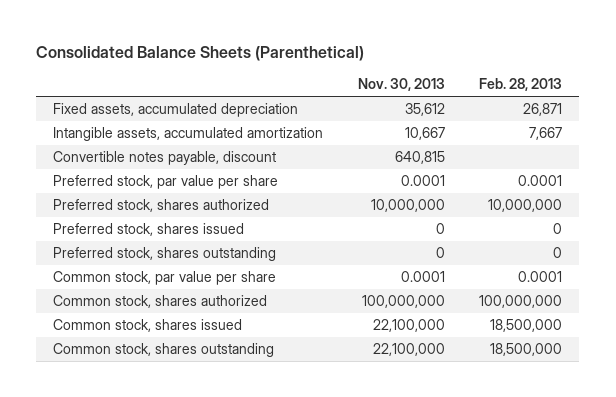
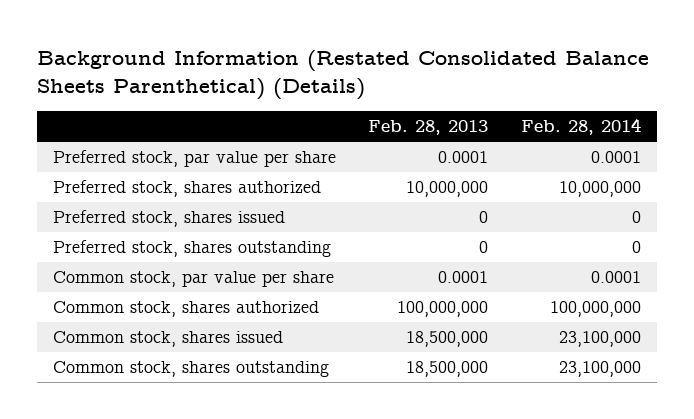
[36,45,365,61] Consolidated Balance Sheets (Parenthetical) -> [36,49,649,100] Background Information (Restated Consolidated Balance Sheets Parenthetical) (Details)
[357,77,445,91] Nov. 30, 2013 -> none
none -> [520,118,641,136] Feb. 28, 2014
[53,103,299,118] Fixed assets, accumulated depreciation -> none
[53,127,324,142] Intangible assets, accumulated amortization -> none
[53,151,277,166] Convertible notes payable, discount -> none

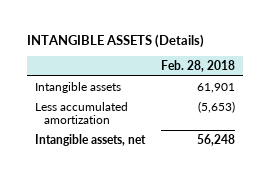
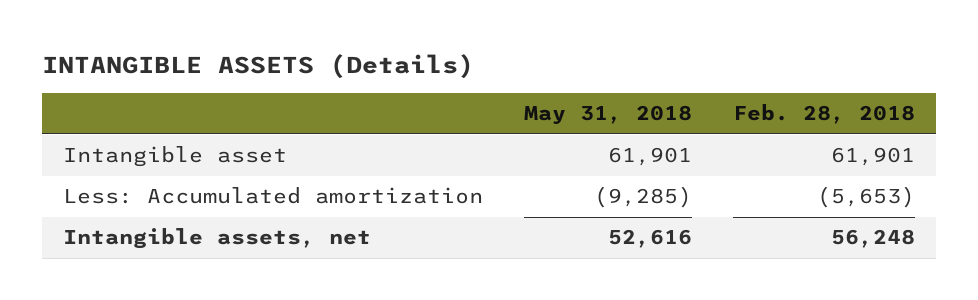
none -> [523,105,692,126] May 31, 2018
[35,82,122,94] Intangible assets -> [62,146,287,168] Intangible asset
[35,102,129,125] Less accumulated amortization -> [62,187,483,205] Less: Accumulated amortization

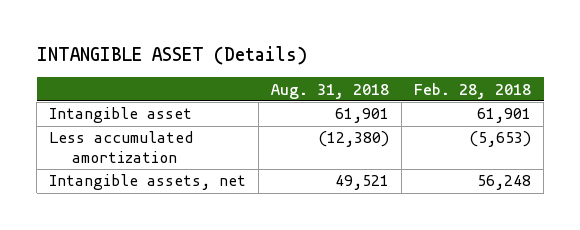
[41,53,474,79] INTANGIBLE ASSETS (Details) -> [36,46,307,66] INTANGIBLE ASSET (Details)
[523,105,692,126] May 31, 2018 -> none
none -> [271,83,390,99] Aug. 31, 2018
[62,187,483,205] Less: Accumulated amortization -> [49,131,194,163] Less accumulated amortization

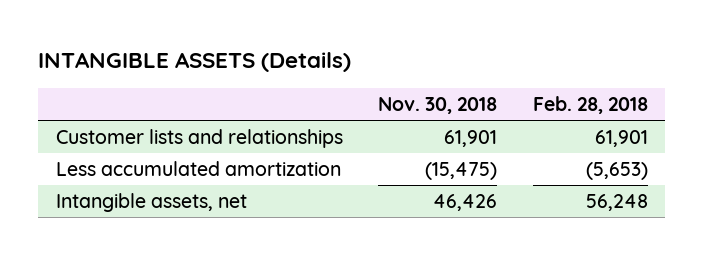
[36,46,307,66] INTANGIBLE ASSET (Details) -> [37,52,351,73] INTANGIBLE ASSETS (Details)
[271,83,390,99] Aug. 31, 2018 -> none
none -> [378,96,498,114] Nov. 30, 2018
[49,107,193,124] Intangible asset -> [55,129,343,149] Customer lists and relationships

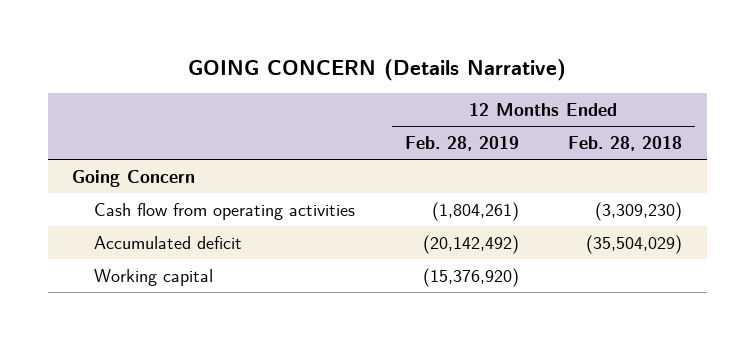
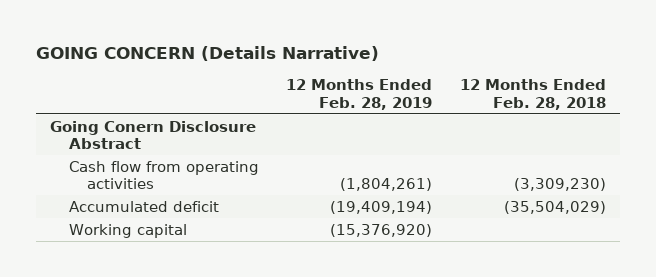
[72,169,196,187] Going Concern -> [50,120,257,150] Going Conern Disclosure Abstract
[422,234,519,254] (20,142,492) -> [330,200,433,214] (19,409,194)

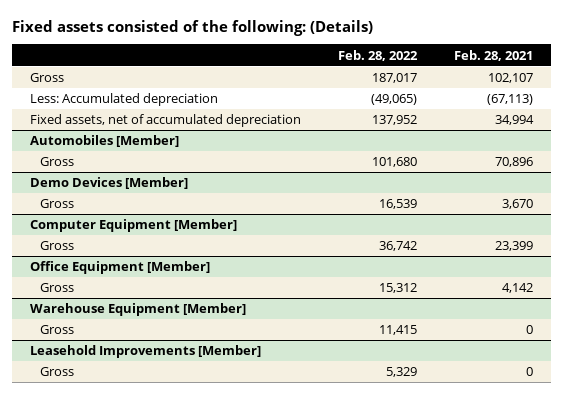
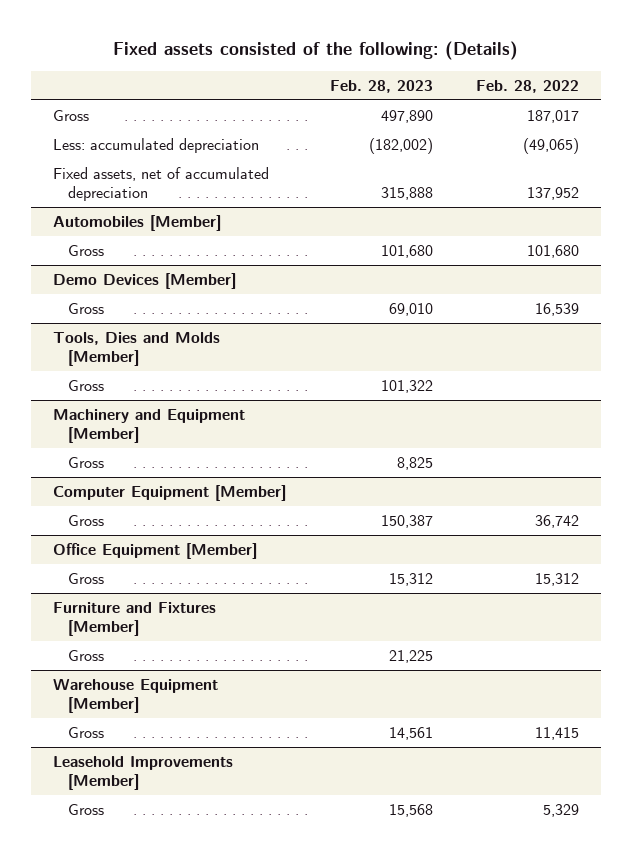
[453,49,533,61] Feb. 28, 2021 -> none
none -> [329,79,433,93] Feb. 28, 2023
[30,93,219,107] Less: Accumulated depreciation -> [53,137,260,153] Less: accumulated depreciation
none -> [53,331,221,367] Tools, Dies and Molds [Member]
none -> [67,379,104,391] Gross
none -> [53,408,246,444] Machinery and Equipment [Member]
none -> [67,456,104,468] Gross
none -> [53,601,217,637] Furniture and Fixtures [Member]
none -> [67,649,104,661] Gross

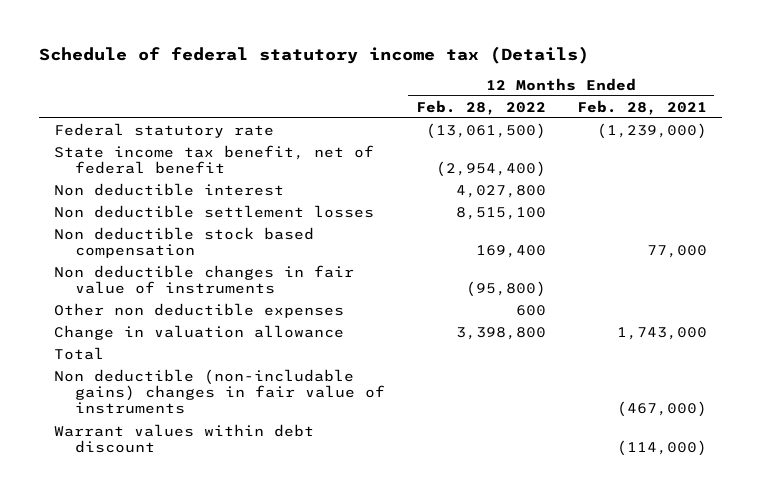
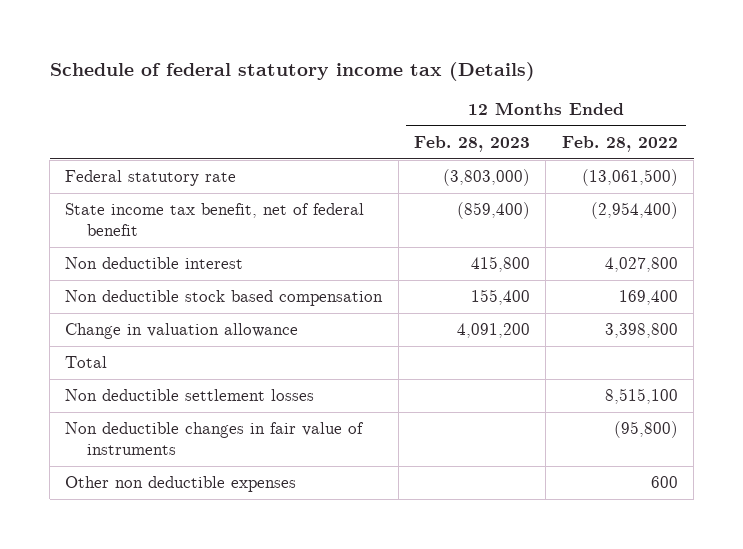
[576,99,707,115] Feb. 28, 2021 -> none
none -> [414,135,531,152] Feb. 28, 2023
[53,368,385,415] Non deductible (non-includable gains) changes in fair value of instruments -> none
[53,423,314,454] Warrant values within debt discount -> none
[53,204,374,218] Non deductible settlement losses -> [65,389,315,402] Non deductible settlement losses
[53,264,354,295] Non deductible changes in fair value of instruments -> [65,422,365,456] Non deductible changes in fair value of instruments
[53,302,344,318] Other non deductible expenses -> [65,476,297,493] Other non deductible expenses

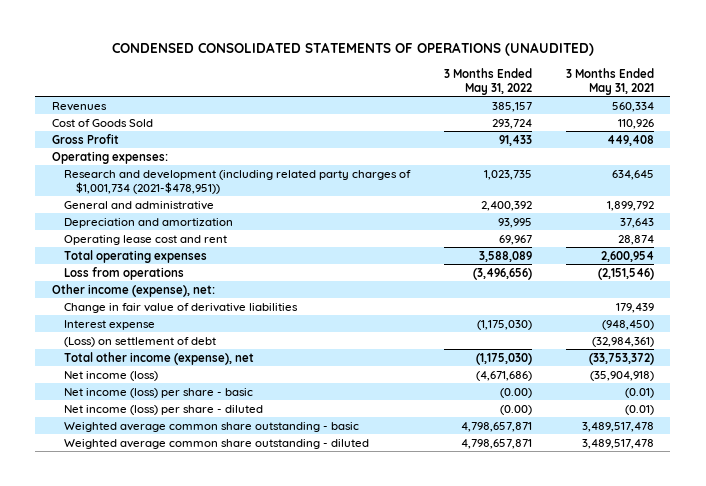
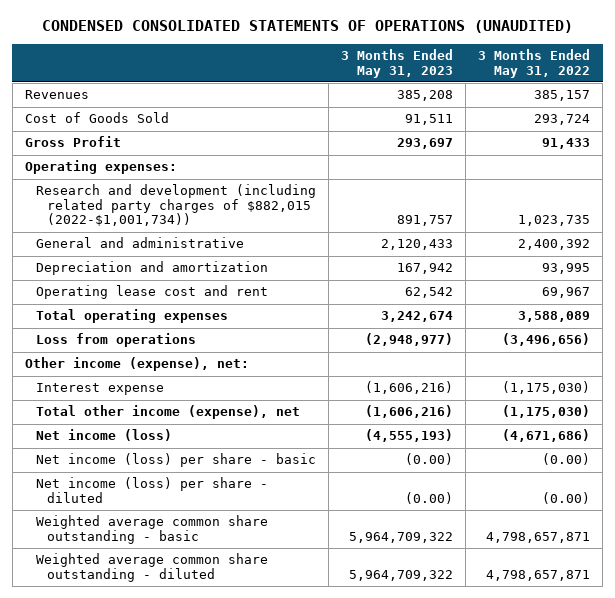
[565,67,654,95] 3 Months Ended May 31, 2021 -> none
none -> [341,49,454,78] 3 Months Ended May 31, 2023
[64,169,412,194] Research and development (including related party charges of $1,001,734 (2021-$478,951)) -> [35,184,316,227] Research and development (including related party charges of $882,015 (2022-$1,001,734))
[64,302,299,313] Change in fair value of derivative liabilities -> none
[64,336,217,347] (Loss) on settlement of debt -> none

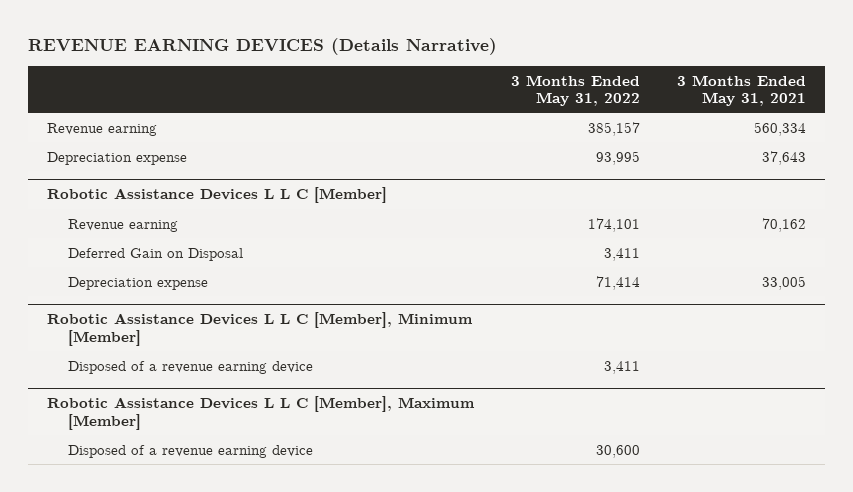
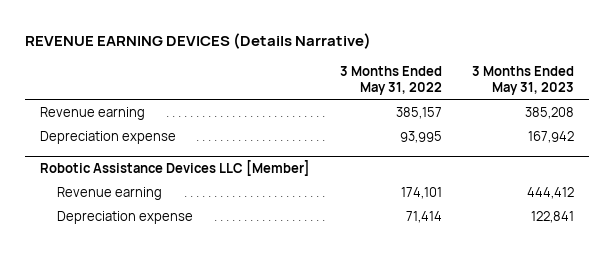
[677,74,807,107] 3 Months Ended May 31, 2021 -> none
none -> [472,65,575,95] 3 Months Ended May 31, 2023
[46,187,387,204] Robotic Assistance Devices L L C [Member] -> [40,159,311,176] Robotic Assistance Devices LLC [Member]
[67,247,243,261] Deferred Gain on Disposal -> none
[46,312,473,346] Robotic Assistance Devices L L C [Member], Minimum [Member] -> none
[67,360,313,374] Disposed of a revenue earning device -> none
[46,396,475,430] Robotic Assistance Devices L L C [Member], Maximum [Member] -> none
[67,444,313,458] Disposed of a revenue earning device -> none

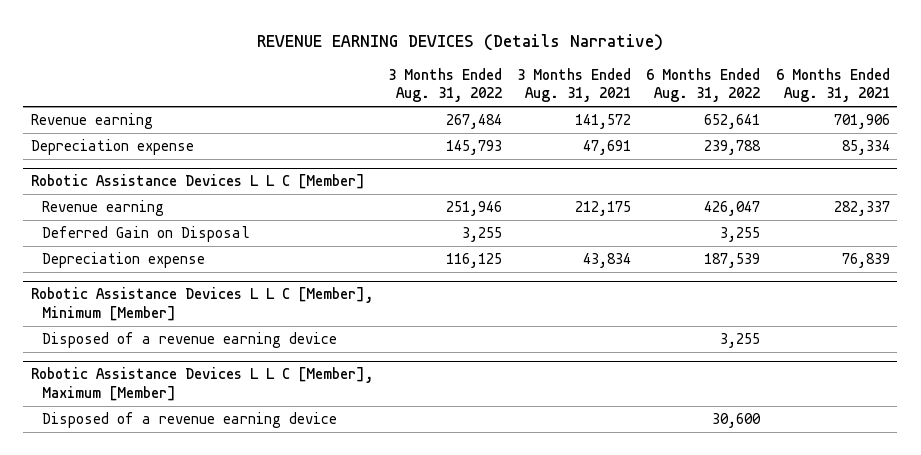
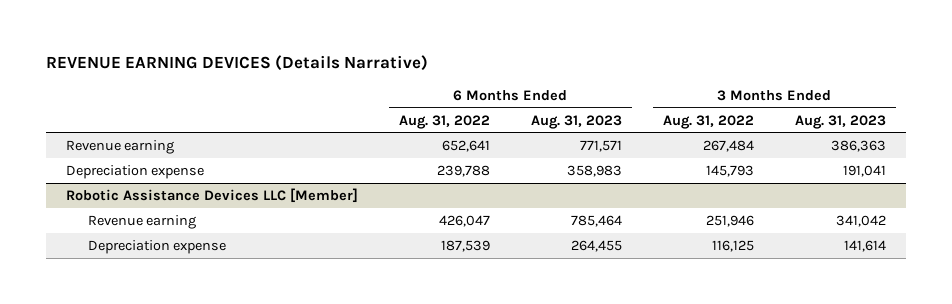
[517,67,632,103] 3 Months Ended Aug. 31, 2021 -> none
[775,67,890,103] 6 Months Ended Aug. 31, 2021 -> none
none -> [530,114,622,129] Aug. 31, 2023
none -> [794,114,886,129] Aug. 31, 2023
[31,174,366,190] Robotic Assistance Devices L L C [Member] -> [66,187,359,203] Robotic Assistance Devices LLC [Member]
[41,226,250,243] Deferred Gain on Disposal -> none
[31,287,374,321] Robotic Assistance Devices L L C [Member], Minimum [Member] -> none
[41,332,337,349] Disposed of a revenue earning device -> none
[31,367,374,401] Robotic Assistance Devices L L C [Member], Maximum [Member] -> none
[41,412,337,429] Disposed of a revenue earning device -> none

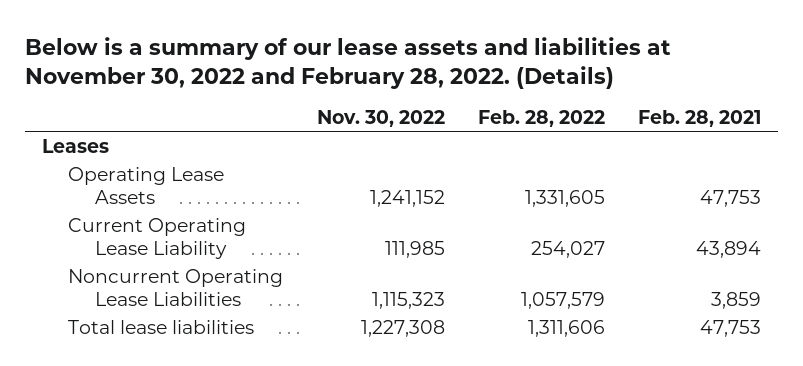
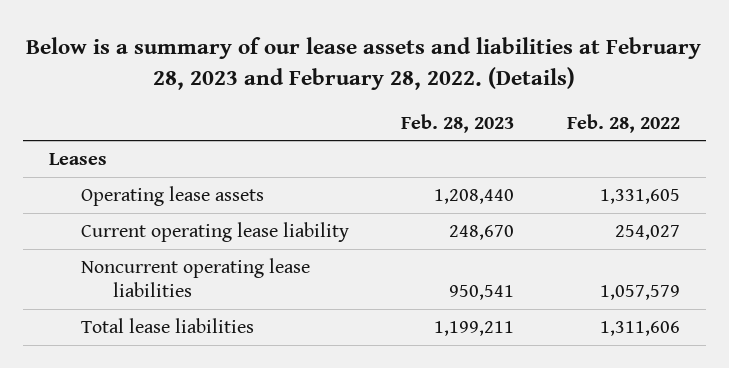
[25,36,672,90] Below is a summary of our lease assets and liabilities at November 30, 2022 and February 28, 2022. (Details) -> [26,36,702,90] Below is a summary of our lease assets and liabilities at February 28, 2023 and February 28, 2022. (Details)
[316,110,445,128] Nov. 30, 2022 -> none
[638,110,762,128] Feb. 28, 2021 -> none
none -> [401,113,515,133] Feb. 28, 2023
[68,166,225,204] Operating Lease Assets -> [80,185,264,206] Operating lease assets
[68,217,247,259] Current Operating Lease Liability -> [80,221,349,242] Current operating lease liability
[68,268,284,306] Noncurrent Operating Lease Liabilities -> [80,257,310,298] Noncurrent operating lease liabilities

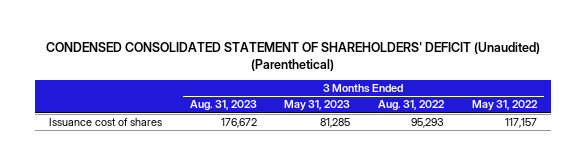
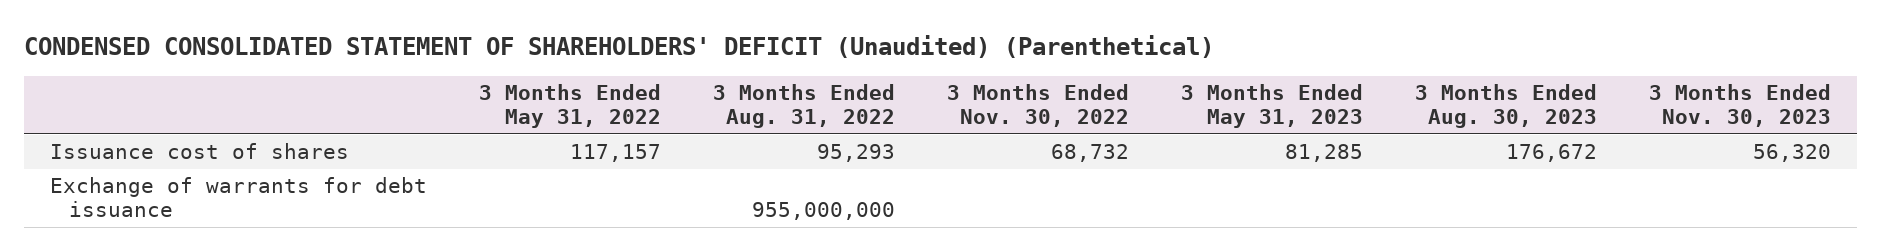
[189,100,257,112] Aug. 31, 2023 -> none
none -> [946,84,1129,128] 3 Months Ended Nov. 30, 2022
none -> [1414,84,1597,129] 3 Months Ended Aug. 30, 2023
none -> [1648,84,1831,128] 3 Months Ended Nov. 30, 2023
none -> [49,177,427,218] Exchange of warrants for debt issuance

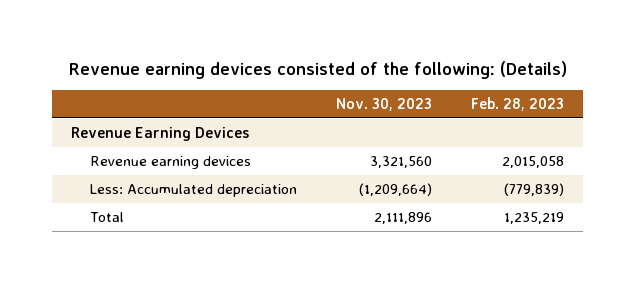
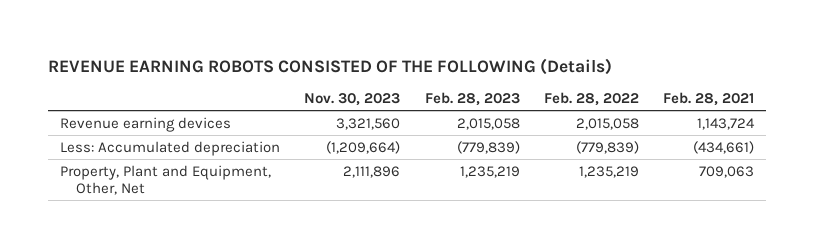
[68,61,567,80] Revenue earning devices consisted of the following: (Details) -> [48,57,613,75] REVENUE EARNING ROBOTS CONSISTED OF THE FOLLOWING (Details)
none -> [543,92,639,107] Feb. 28, 2022
none -> [662,92,754,107] Feb. 28, 2021
[71,126,250,141] Revenue Earning Devices -> none
[89,211,124,222] Total -> [60,164,272,196] Property, Plant and Equipment, Other, Net

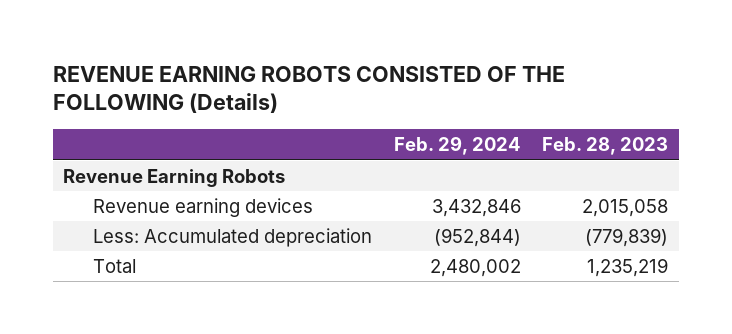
[304,93,401,107] Nov. 30, 2023 -> none
[543,92,639,107] Feb. 28, 2022 -> none
[662,92,754,107] Feb. 28, 2021 -> none
none -> [393,136,521,156] Feb. 29, 2024
none -> [63,169,286,188] Revenue Earning Robots
[60,164,272,196] Property, Plant and Equipment, Other, Net -> [92,259,136,274] Total

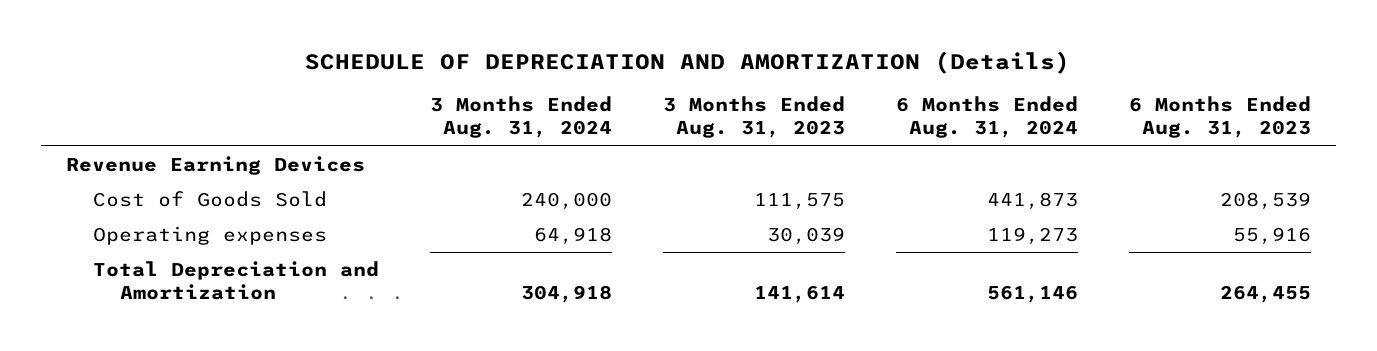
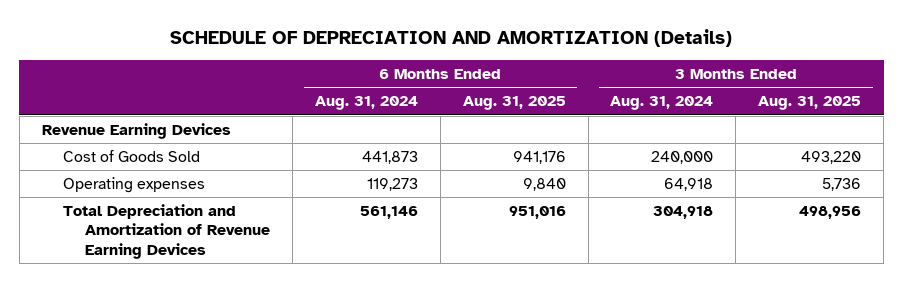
[662,96,845,139] 3 Months Ended Aug. 31, 2023 -> none
[1128,96,1311,139] 6 Months Ended Aug. 31, 2023 -> none
none -> [462,96,566,111] Aug. 31, 2025
none -> [758,96,862,111] Aug. 31, 2025
[93,261,380,300] Total Depreciation and Amortization -> [63,204,270,259] Total Depreciation and Amortization of Revenue Earning Devices

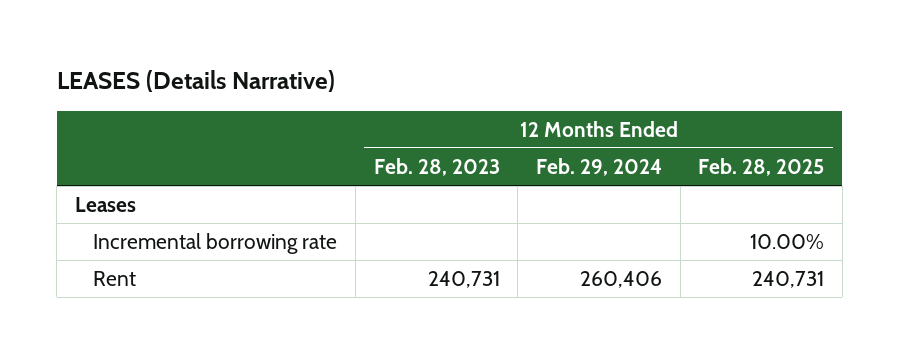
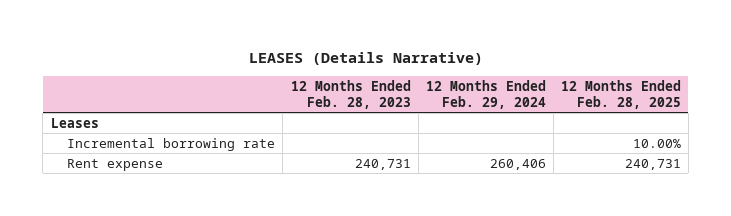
[93,271,137,287] Rent -> [67,158,164,171] Rent expense

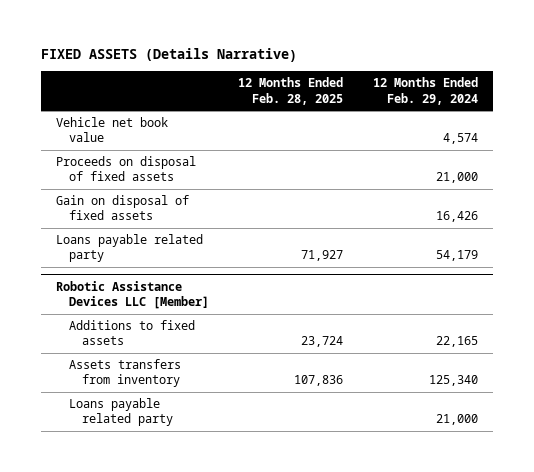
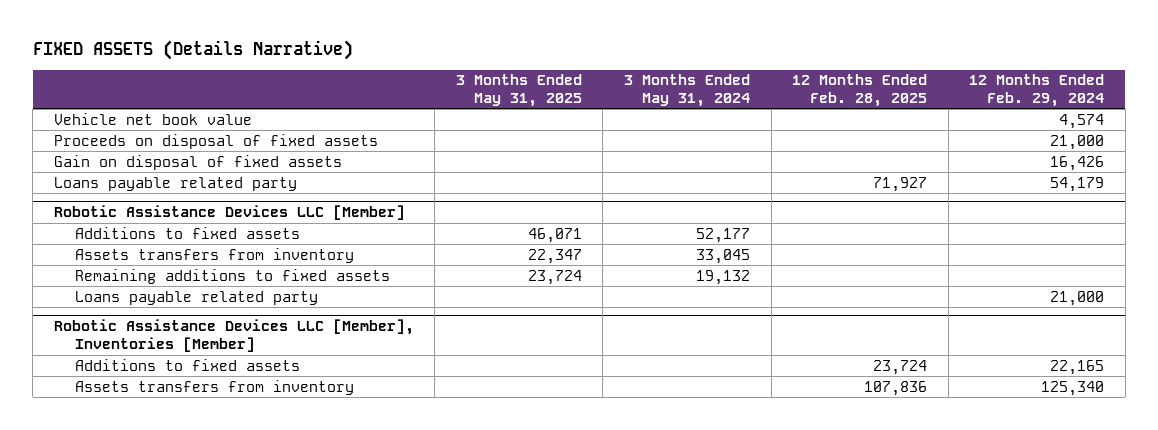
none -> [455,74,582,107] 3 Months Ended May 31, 2025
none -> [624,74,751,107] 3 Months Ended May 31, 2024
none -> [74,226,300,239] Additions to fixed assets
none -> [74,247,354,263] Assets transfers from inventory
none -> [74,268,390,284] Remaining additions to fixed assets
[68,398,173,427] Loans payable related party -> [74,290,318,305] Loans payable related party
none -> [53,319,414,352] Robotic Assistance Devices LLC [Member], Inventories [Member]

